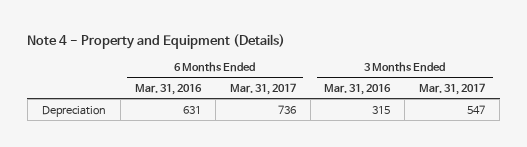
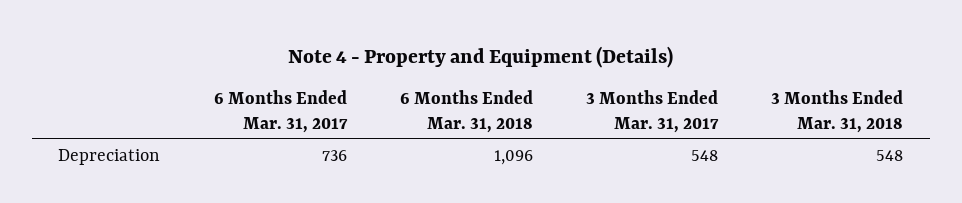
[134,83,202,95] Mar. 31, 2016 -> none
[324,83,392,95] Mar. 31, 2016 -> none
none -> [399,89,533,134] 6 Months Ended Mar. 31, 2018
none -> [771,89,904,134] 3 Months Ended Mar. 31, 2018
[467,104,486,114] 547 -> [691,150,719,162] 548

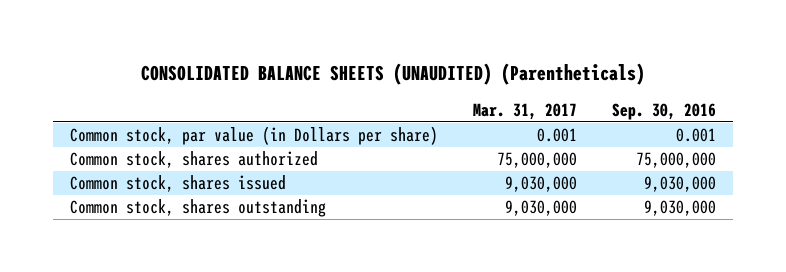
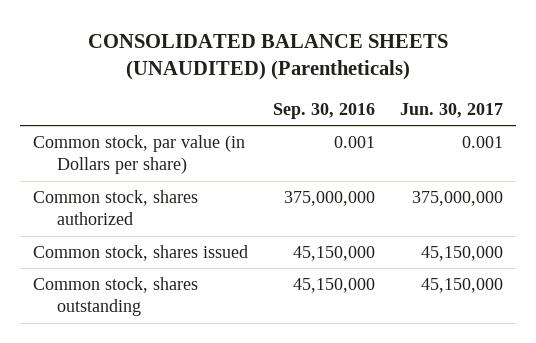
[472,102,577,120] Mar. 31, 2017 -> none
none -> [400,102,504,118] Jun. 30, 2017
[635,152,716,169] 75,000,000 -> [283,190,375,206] 375,000,000
[643,176,716,193] 9,030,000 -> [292,245,375,261] 45,150,000
[643,200,716,217] 9,030,000 -> [292,277,375,293] 45,150,000

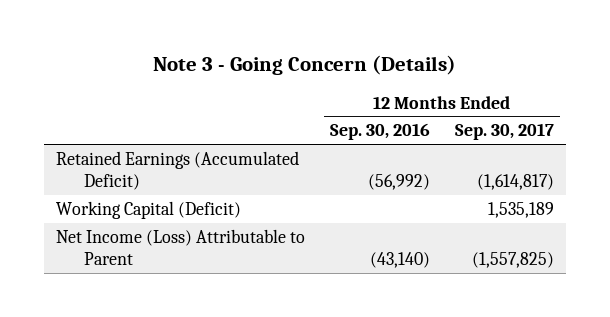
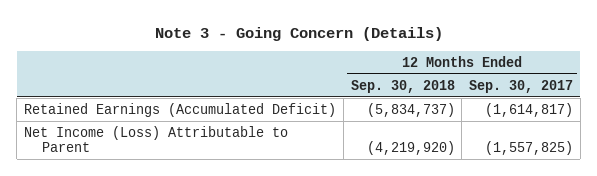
[329,123,430,141] Sep. 30, 2016 -> none
none -> [350,79,455,93] Sep. 30, 2018
[56,200,242,219] Working Capital (Deficit) -> none

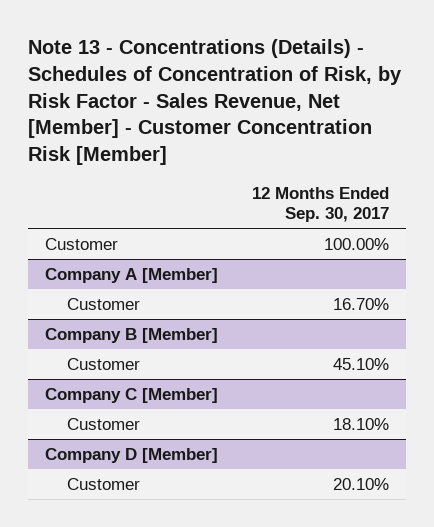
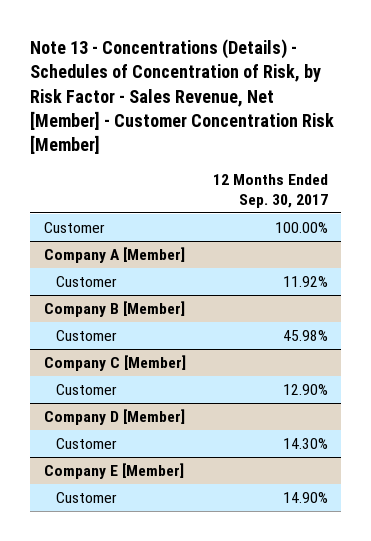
[333,297,390,310] 16.70% -> [282,276,328,288] 11.92%
[333,357,390,370] 45.10% -> [282,330,328,342] 45.98%
[333,417,390,430] 18.10% -> [282,384,328,396] 12.90%
[333,477,390,490] 20.10% -> [282,438,328,450] 14.30%
none -> [43,463,184,480] Company E [Member]
none -> [56,492,118,504] Customer

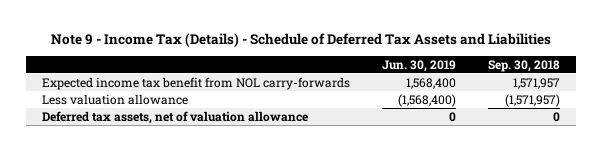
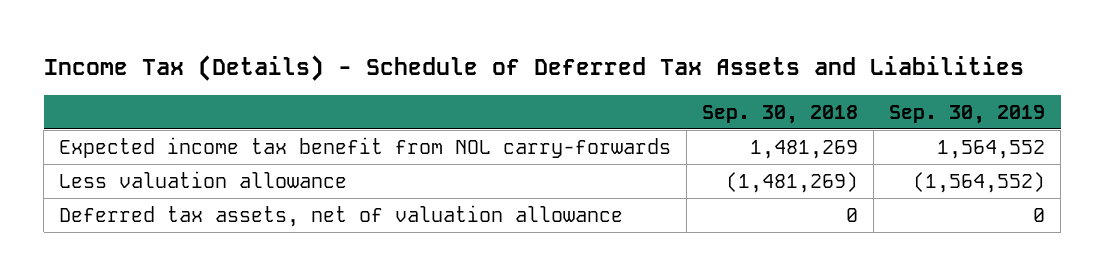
[51,33,552,48] Note 9 - Income Tax (Details) - Schedule of Deferred Tax Assets and Liabilities -> [43,54,1024,81] Income Tax (Details) - Schedule of Deferred Tax Assets and Liabilities
[382,59,457,72] Jun. 30, 2019 -> none
none -> [889,104,1046,124] Sep. 30, 2019
[513,77,561,89] 1,571,957 -> [750,139,859,159] 1,481,269
[505,93,561,107] (1,571,957) -> [726,171,859,193] (1,481,269)

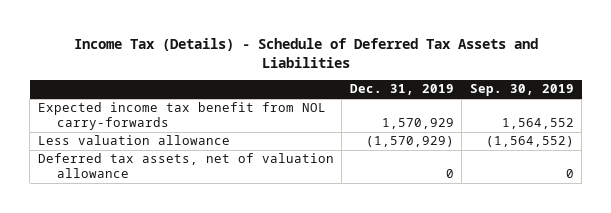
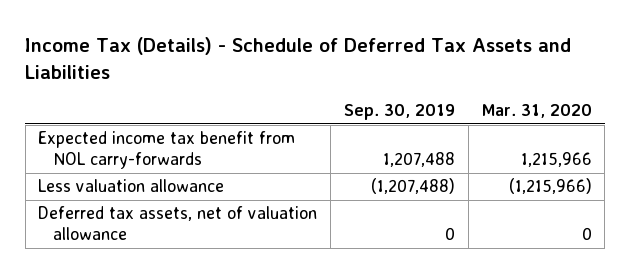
[349,84,454,96] Dec. 31, 2019 -> none
none -> [481,104,592,119] Mar. 31, 2020
[501,118,574,130] 1,564,552 -> [382,152,455,168] 1,207,488
[485,136,574,148] (1,564,552) -> [370,178,455,195] (1,207,488)

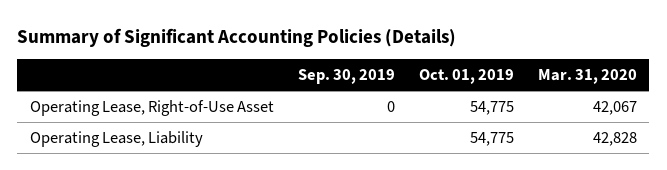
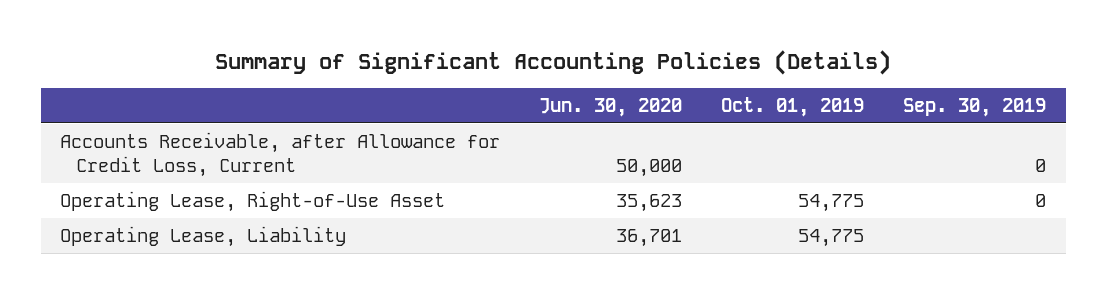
[538,69,638,85] Mar. 31, 2020 -> none
none -> [539,97,683,117] Jun. 30, 2020
none -> [60,131,501,177] Accounts Receivable, after Allowance for Credit Loss, Current

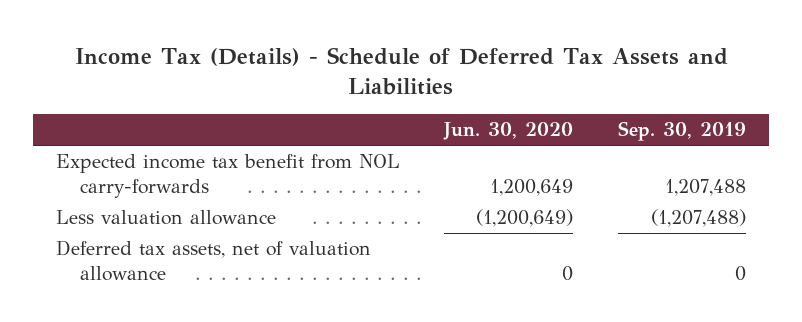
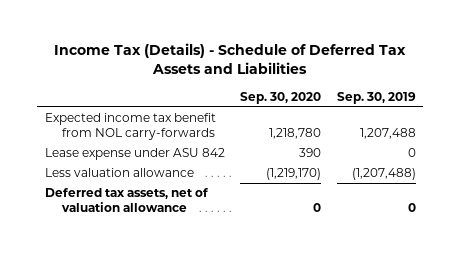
[443,122,574,141] Jun. 30, 2020 -> none
none -> [240,91,322,104] Sep. 30, 2020
none -> [44,148,225,161] Lease expense under ASU 842

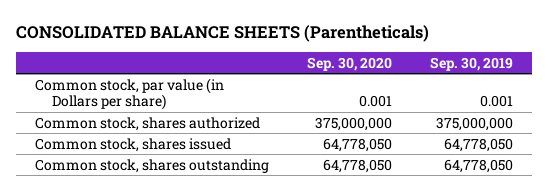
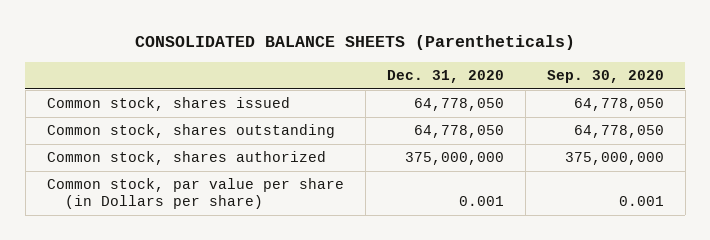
[430,56,514,71] Sep. 30, 2019 -> none
none -> [386,69,504,83] Dec. 31, 2020
[34,77,224,111] Common stock, par value (in Dollars per share) -> none
[34,116,260,131] Common stock, shares authorized -> [46,151,326,166] Common stock, shares authorized
none -> [46,178,344,210] Common stock, par value per share (in Dollars per share)

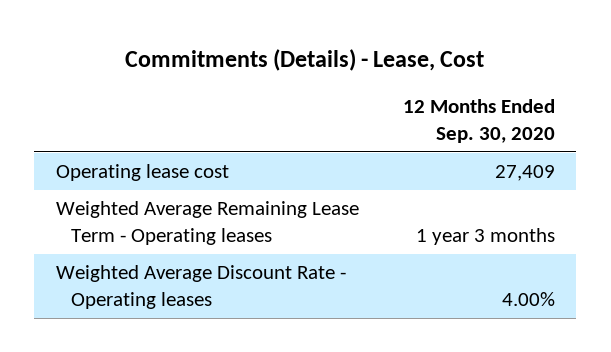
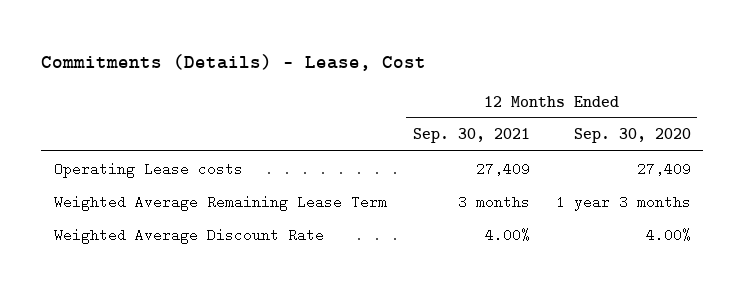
none -> [412,128,530,144] Sep. 30, 2021
[56,164,230,182] Operating lease cost -> [54,161,244,178] Operating Lease costs
[56,201,360,246] Weighted Average Remaining Lease Term - Operating leases -> [54,194,388,211] Weighted Average Remaining Lease Term
[56,265,347,310] Weighted Average Discount Rate - Operating leases -> [54,227,325,244] Weighted Average Discount Rate

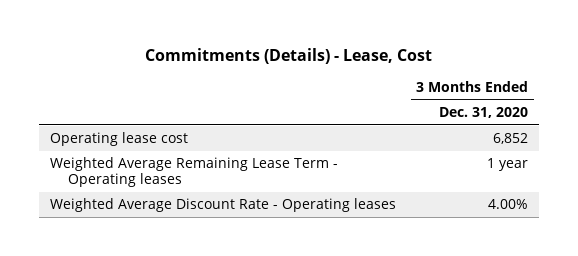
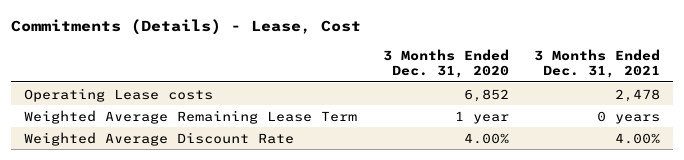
none -> [534,48,661,78] 3 Months Ended Dec. 31, 2021
[49,132,188,147] Operating lease cost -> [24,87,214,102] Operating Lease costs
[49,157,338,188] Weighted Average Remaining Lease Term - Operating leases -> [24,109,358,124] Weighted Average Remaining Lease Term
[49,198,396,213] Weighted Average Discount Rate - Operating leases -> [24,131,295,146] Weighted Average Discount Rate

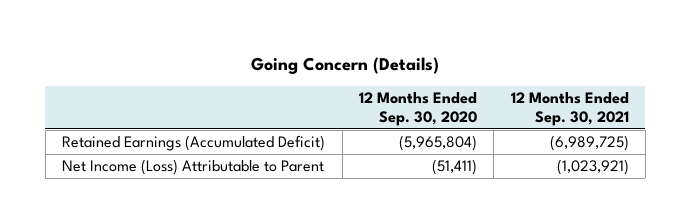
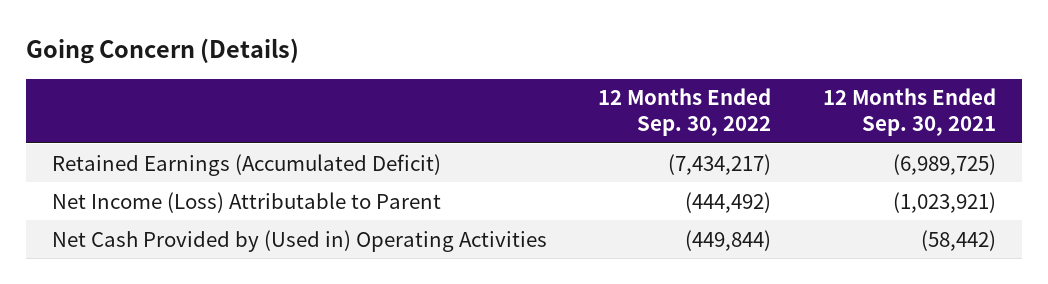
[358,91,477,126] 12 Months Ended Sep. 30, 2020 -> none
none -> [598,88,772,137] 12 Months Ended Sep. 30, 2022
none -> [51,229,547,252] Net Cash Provided by (Used in) Operating Activities

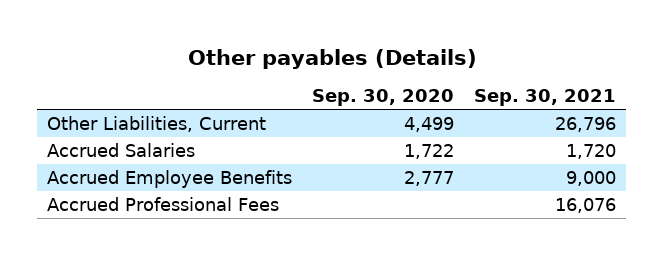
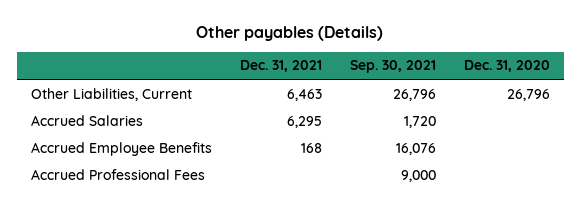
[312,89,455,107] Sep. 30, 2020 -> none
none -> [239,60,322,73] Dec. 31, 2021
none -> [463,60,550,73] Dec. 31, 2020
[566,170,617,186] 9,000 -> [395,142,436,155] 16,076
[555,197,617,213] 16,076 -> [400,169,436,182] 9,000

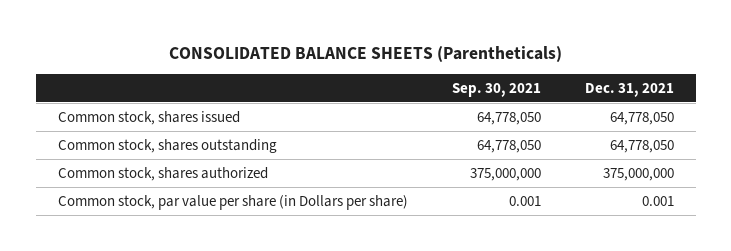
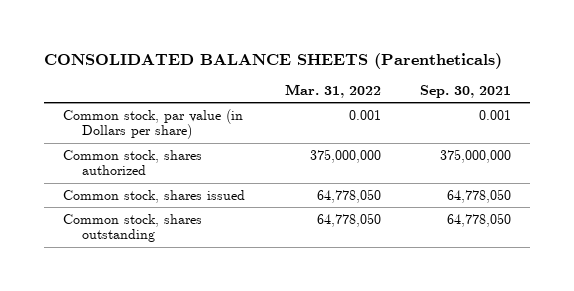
[584,83,674,98] Dec. 31, 2021 -> none
none -> [284,83,381,98] Mar. 31, 2022
none -> [63,108,244,140] Common stock, par value (in Dollars per share)
[57,166,268,181] Common stock, shares authorized -> [63,149,203,176] Common stock, shares authorized
[57,194,408,210] Common stock, par value per share (in Dollars per share) -> none

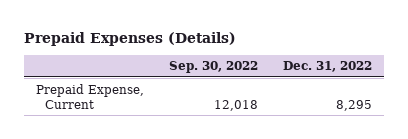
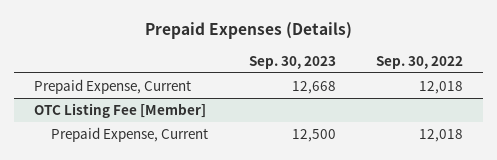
[282,61,372,73] Dec. 31, 2022 -> none
none -> [248,55,336,69] Sep. 30, 2023
none -> [34,103,207,119] OTC Listing Fee [Member]
none -> [51,127,209,143] Prepaid Expense, Current

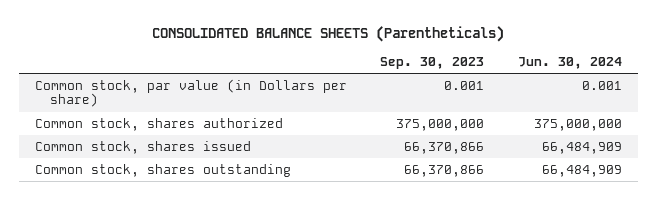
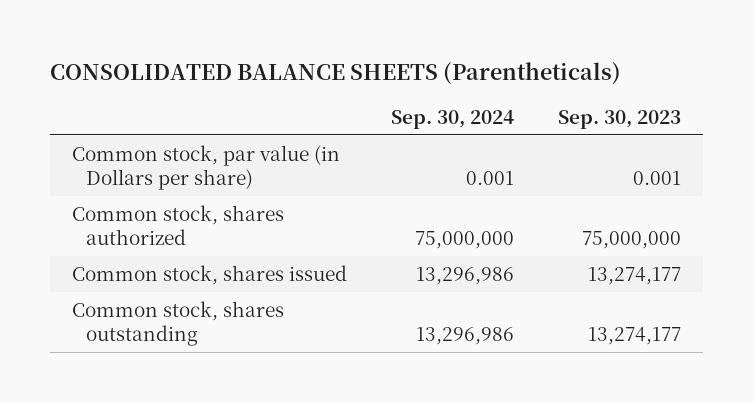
[517,57,622,70] Jun. 30, 2024 -> none
none -> [391,109,515,129] Sep. 30, 2024
[396,118,485,131] 375,000,000 -> [582,230,682,249] 75,000,000
[404,141,485,154] 66,370,866 -> [588,267,682,286] 13,274,177
[404,164,485,177] 66,370,866 -> [588,326,682,345] 13,274,177

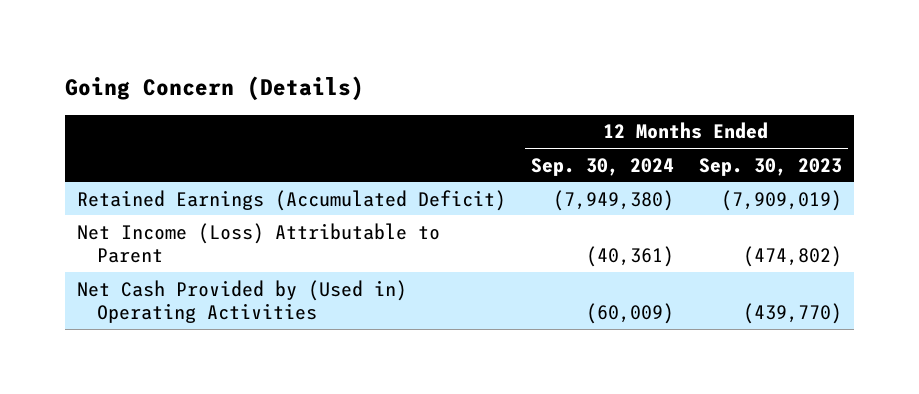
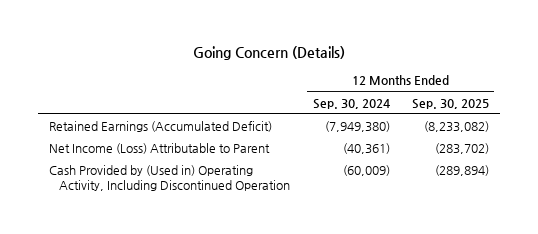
[698,157,842,176] Sep. 30, 2023 -> none
none -> [411,98,489,109] Sep. 30, 2025
[77,279,408,324] Net Cash Provided by (Used in) Operating Activities -> [48,165,291,191] Cash Provided by (Used in) Operating Activity, Including Discontinued Operation

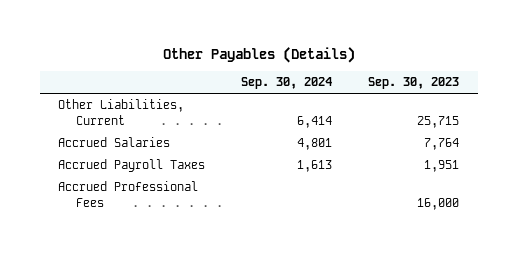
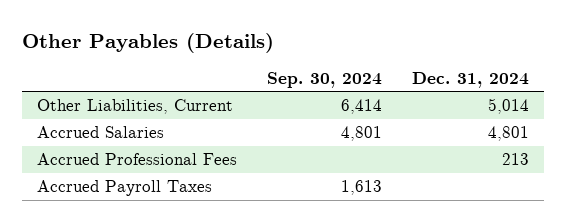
[368,77,460,90] Sep. 30, 2023 -> none
none -> [412,71,530,88] Dec. 31, 2024
[57,159,205,173] Accrued Payroll Taxes -> [36,180,212,197] Accrued Payroll Taxes

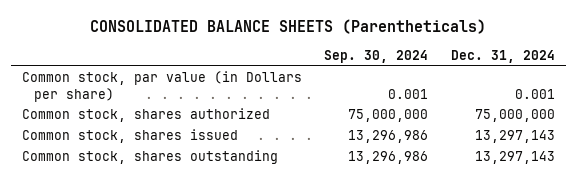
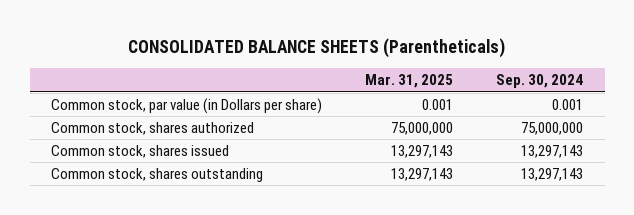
[450,49,555,63] Dec. 31, 2024 -> none
none -> [365,74,454,89] Mar. 31, 2025
[348,130,429,144] 13,296,986 -> [521,145,584,159] 13,297,143
[348,151,429,165] 13,296,986 -> [521,168,584,182] 13,297,143

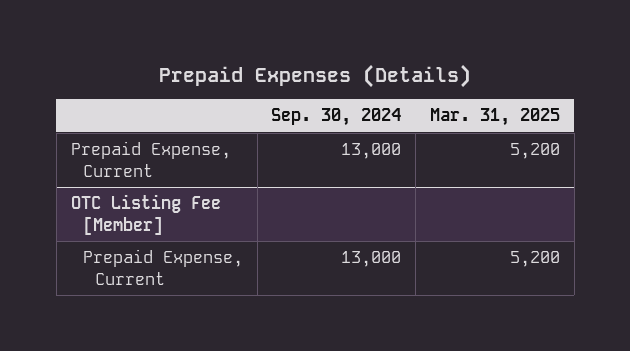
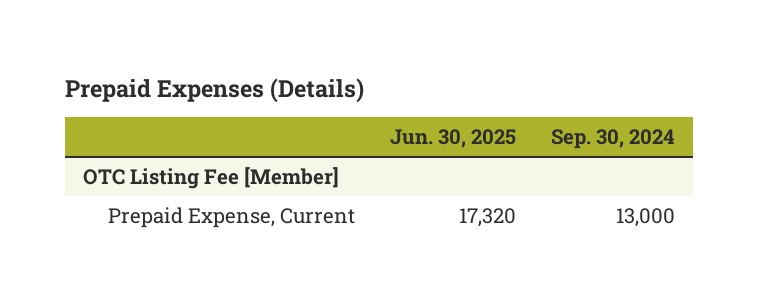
[429,108,560,127] Mar. 31, 2025 -> none
none -> [390,129,517,149] Jun. 30, 2025
[70,141,231,177] Prepaid Expense, Current -> none

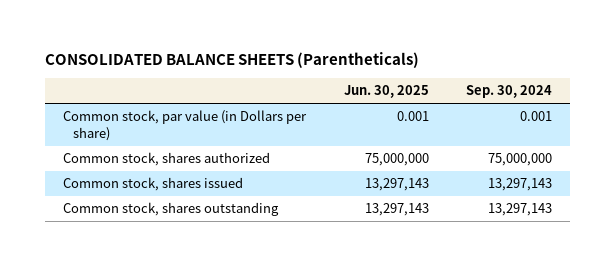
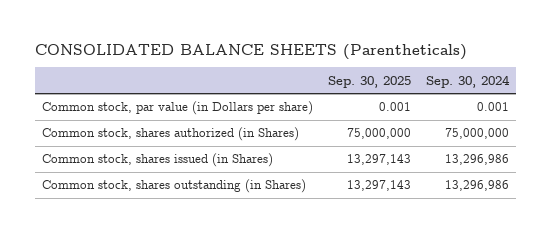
[343,85,429,99] Jun. 30, 2025 -> none
none -> [328,75,412,88] Sep. 30, 2025
[63,152,271,167] Common stock, shares authorized -> [42,127,300,142] Common stock, shares authorized (in Shares)
[63,177,244,192] Common stock, shares issued -> [42,153,274,168] Common stock, shares issued (in Shares)
[487,178,552,192] 13,297,143 -> [444,154,509,166] 13,296,986
[63,202,280,217] Common stock, shares outstanding -> [42,179,307,194] Common stock, shares outstanding (in Shares)
[487,203,552,217] 13,297,143 -> [444,180,509,192] 13,296,986

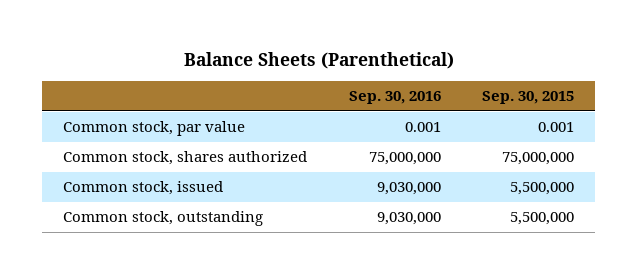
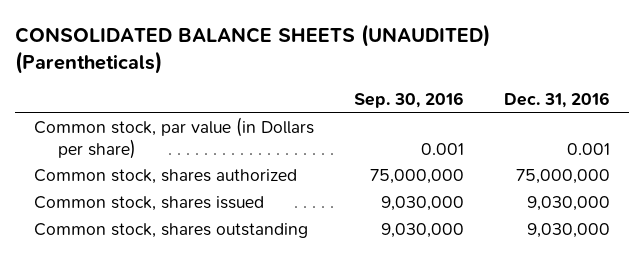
[183,51,454,69] Balance Sheets (Parenthetical) -> [14,23,490,74] CONSOLIDATED BALANCE SHEETS (UNAUDITED) (Parentheticals)
[482,91,575,105] Sep. 30, 2015 -> none
none -> [503,92,610,109] Dec. 31, 2016
[63,121,246,137] Common stock, par value -> [34,117,315,160] Common stock, par value (in Dollars per share)
[63,181,224,196] Common stock, issued -> [34,196,265,212] Common stock, shares issued
[63,211,264,227] Common stock, outstanding -> [34,223,309,239] Common stock, shares outstanding

